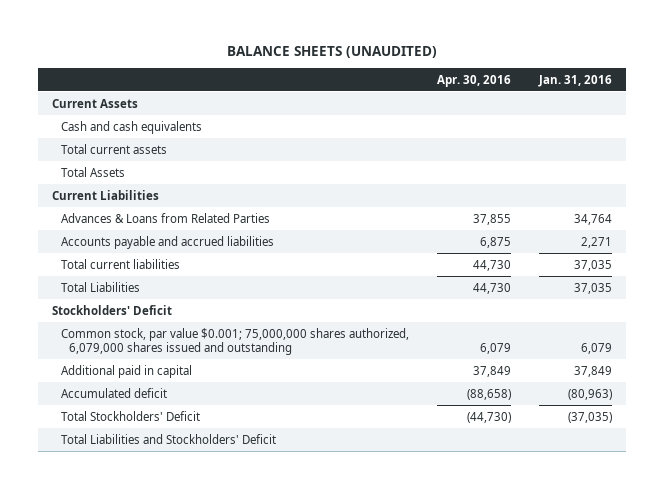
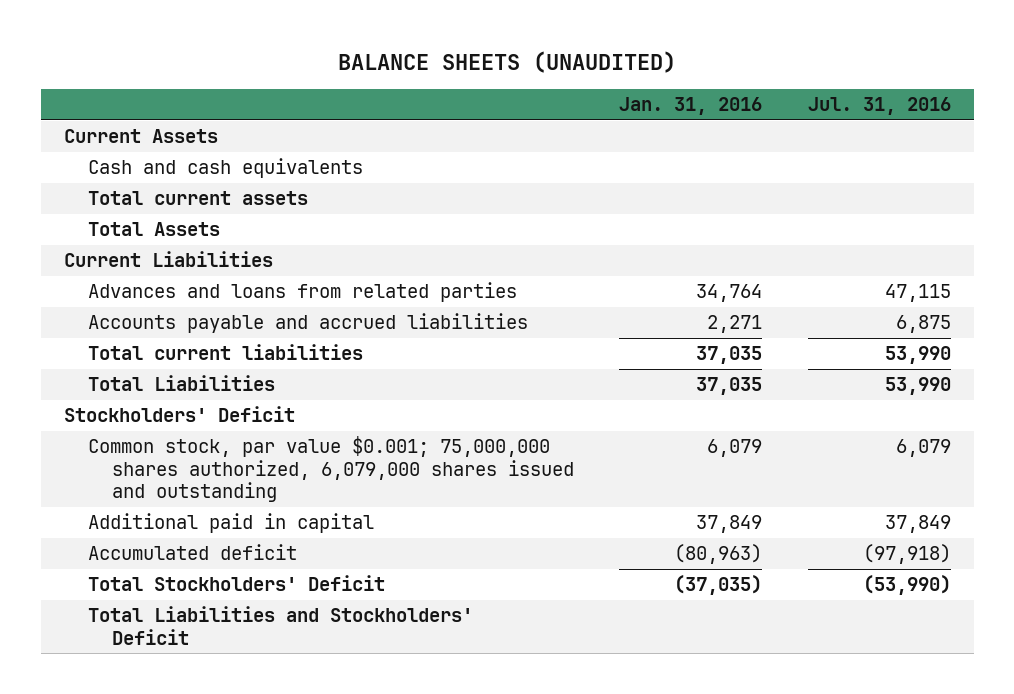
[436,74,511,87] Apr. 30, 2016 -> none
none -> [807,97,951,116] Jul. 31, 2016
[60,212,270,223] Advances & Loans from Related Parties -> [87,282,517,303] Advances and loans from related parties

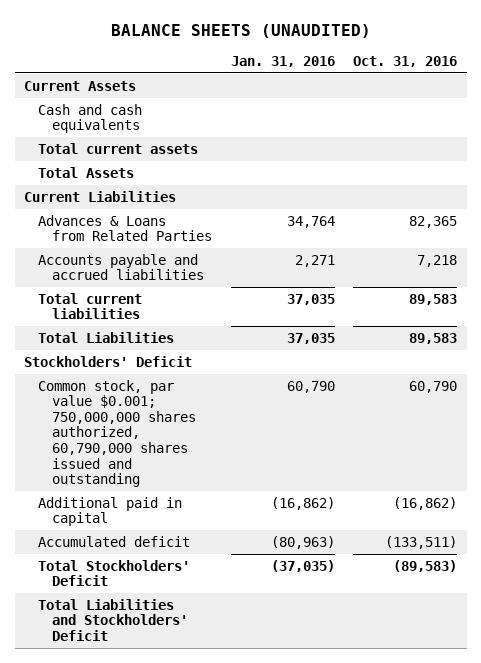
[807,97,951,116] Jul. 31, 2016 -> none
none -> [353,56,458,68] Oct. 31, 2016
[87,282,517,303] Advances and loans from related parties -> [38,214,213,242] Advances & Loans from Related Parties
[87,436,574,503] Common stock, par value $0.001; 75,000,000 shares authorized, 6,079,000 shares issued and outstanding -> [38,379,197,488] Common stock, par value $0.001; 750,000,000 shares authorized, 60,790,000 shares issued and outstanding
[707,439,763,458] 6,079 -> [286,380,335,393] 60,790
[696,515,763,534] 37,849 -> [270,496,335,510] (16,862)

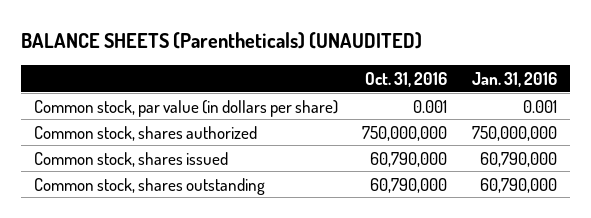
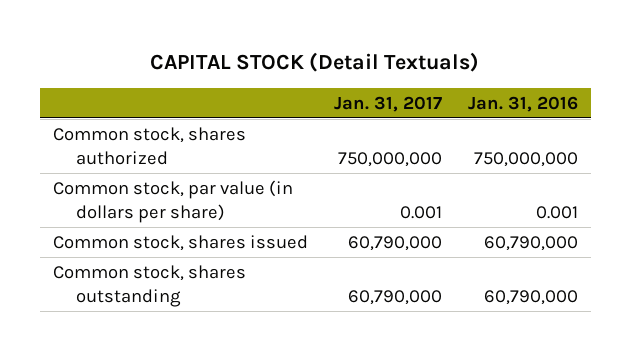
[21,31,423,49] BALANCE SHEETS (Parentheticals) (UNAUDITED) -> [150,52,480,73] CAPITAL STOCK (Detail Textuals)
[365,71,448,87] Oct. 31, 2016 -> none
none -> [333,95,442,112] Jan. 31, 2017
[33,99,338,117] Common stock, par value (in dollars per share) -> [53,179,294,223] Common stock, par value (in dollars per share)

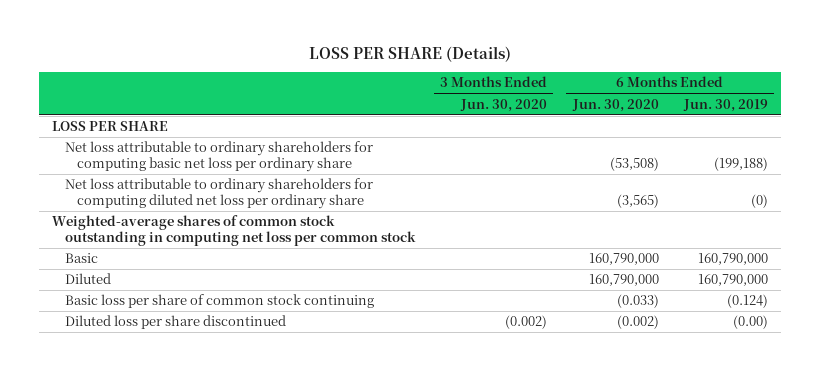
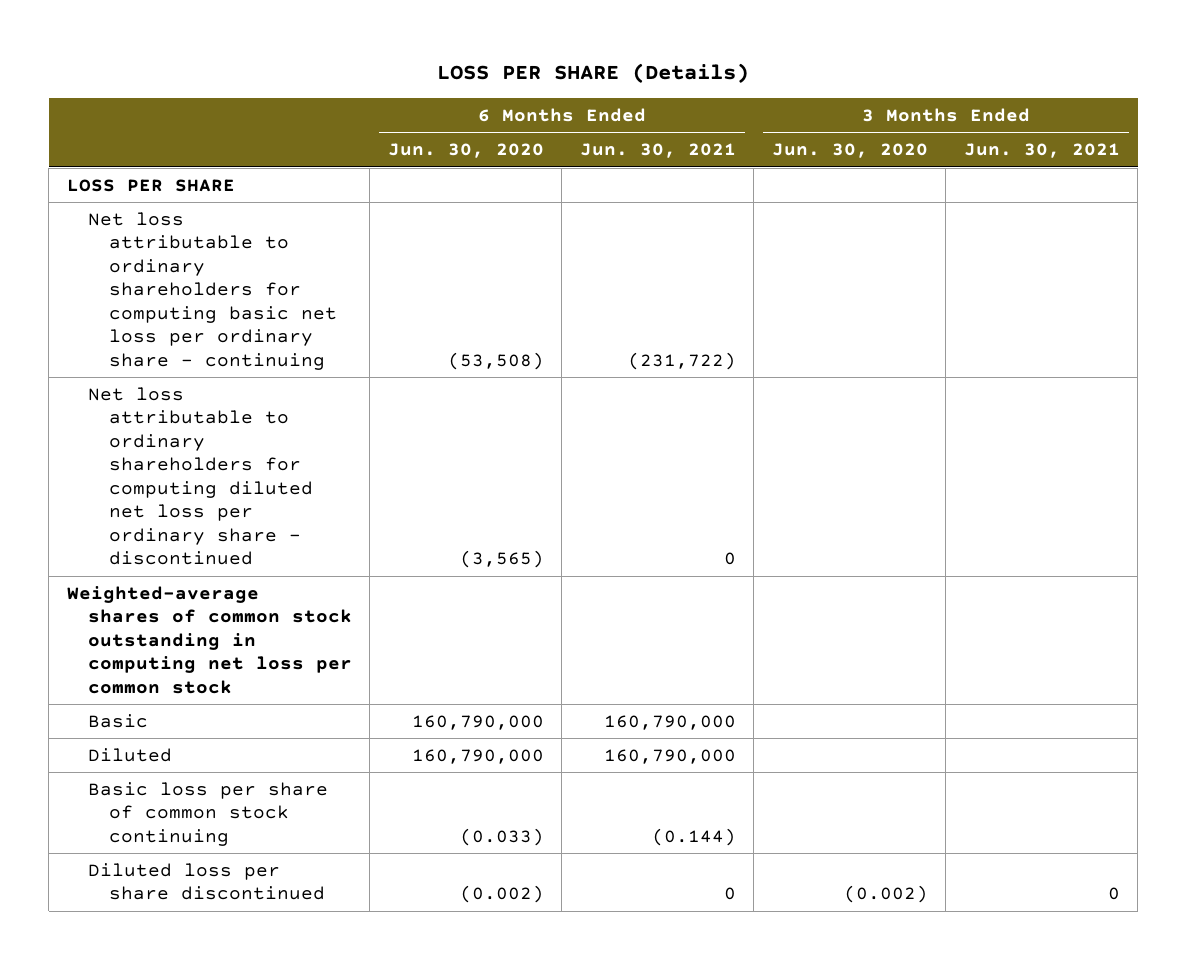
[682,98,768,112] Jun. 30, 2019 -> none
none -> [579,143,736,159] Jun. 30, 2021
none -> [963,143,1120,159] Jun. 30, 2021
[64,141,373,172] Net loss attributable to ordinary shareholders for computing basic net loss per ordinary share -> [87,211,338,370] Net loss attributable to ordinary shareholders for computing basic net loss per ordinary share - continuing
[64,178,373,209] Net loss attributable to ordinary shareholders for computing diluted net loss per ordinary share -> [87,386,314,566] Net loss attributable to ordinary shareholders for computing diluted net loss per ordinary share - discontinued

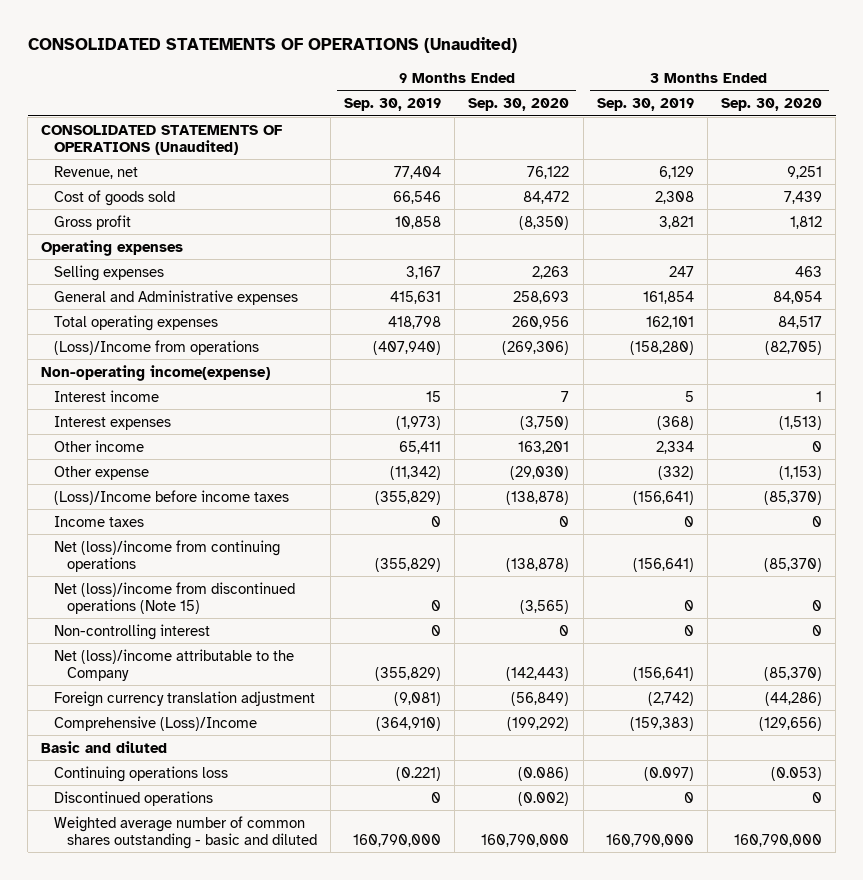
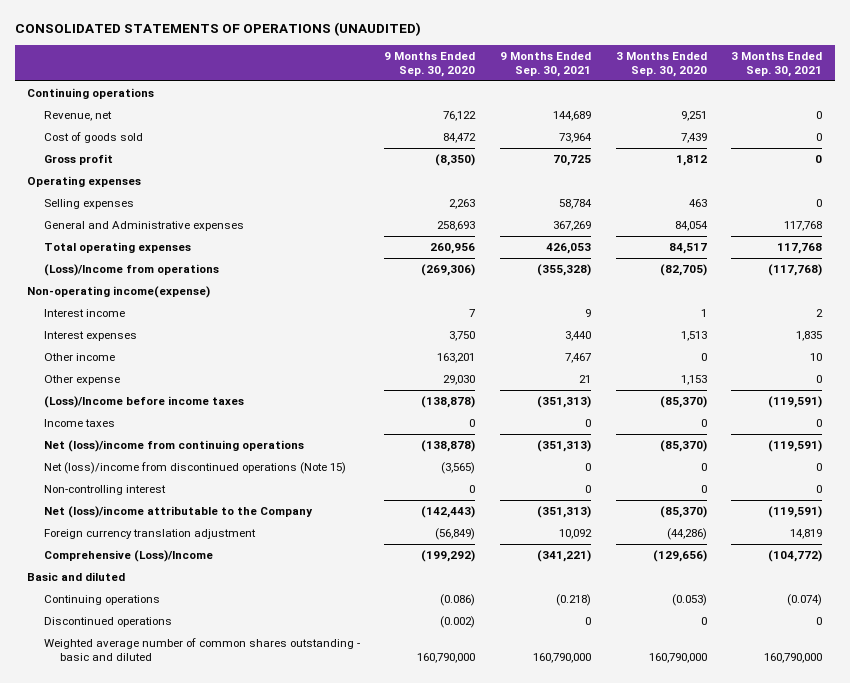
[27,37,517,54] CONSOLIDATED STATEMENTS OF OPERATIONS (Unaudited) -> [14,21,421,36] CONSOLIDATED STATEMENTS OF OPERATIONS (UNAUDITED)
[344,97,442,111] Sep. 30, 2019 -> none
[596,97,694,111] Sep. 30, 2019 -> none
none -> [499,51,591,77] 9 Months Ended Sep. 30, 2021
none -> [731,51,823,77] 3 Months Ended Sep. 30, 2021
[41,124,283,155] CONSOLIDATED STATEMENTS OF OPERATIONS (Unaudited) -> none
none -> [27,88,155,100] Continuing operations
[520,415,570,430] (3,750) -> [449,331,476,342] 3,750
[779,415,823,430] (1,513) -> [680,331,707,342] 1,513
[510,465,570,480] (29,030) -> [443,375,476,386] 29,030
[779,465,823,480] (1,153) -> [680,375,707,386] 1,153
[54,765,229,782] Continuing operations loss -> [43,595,160,606] Continuing operations

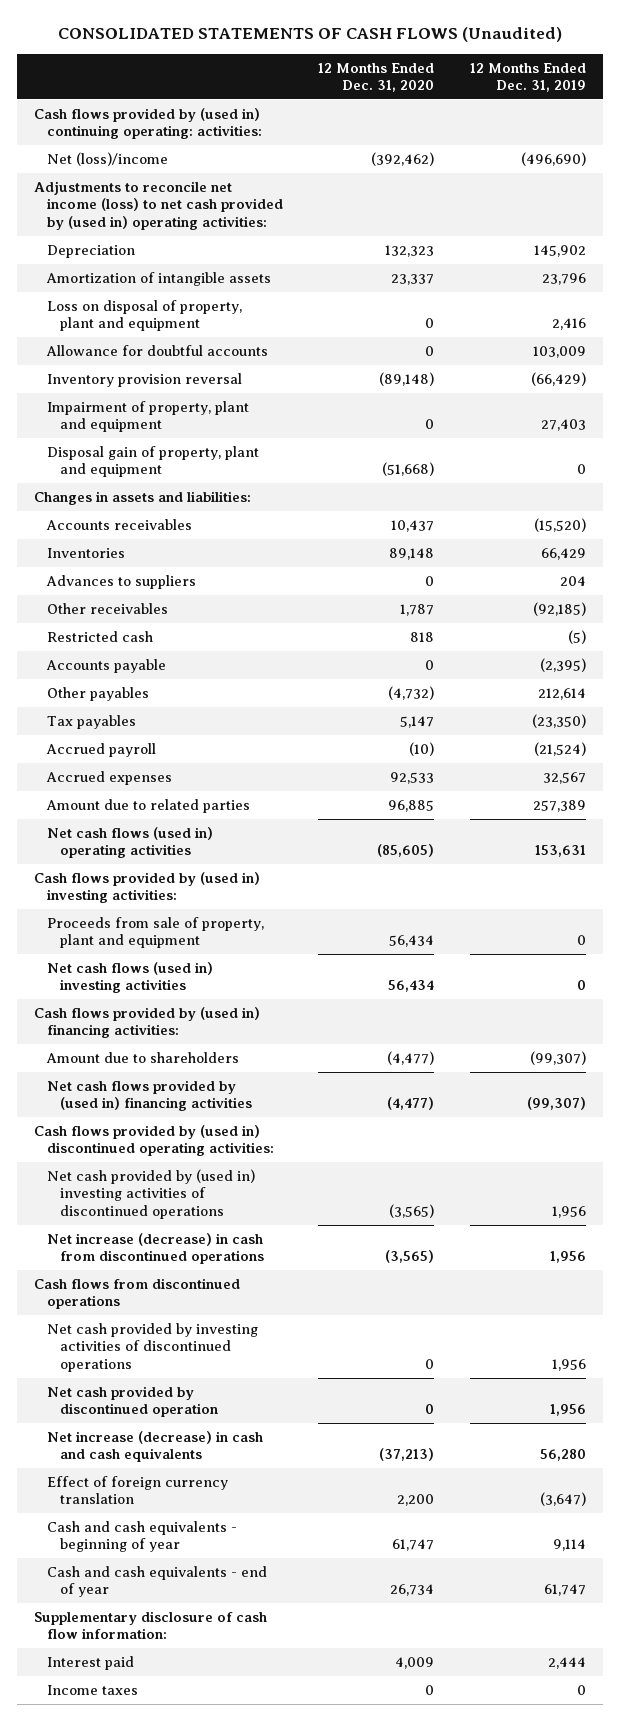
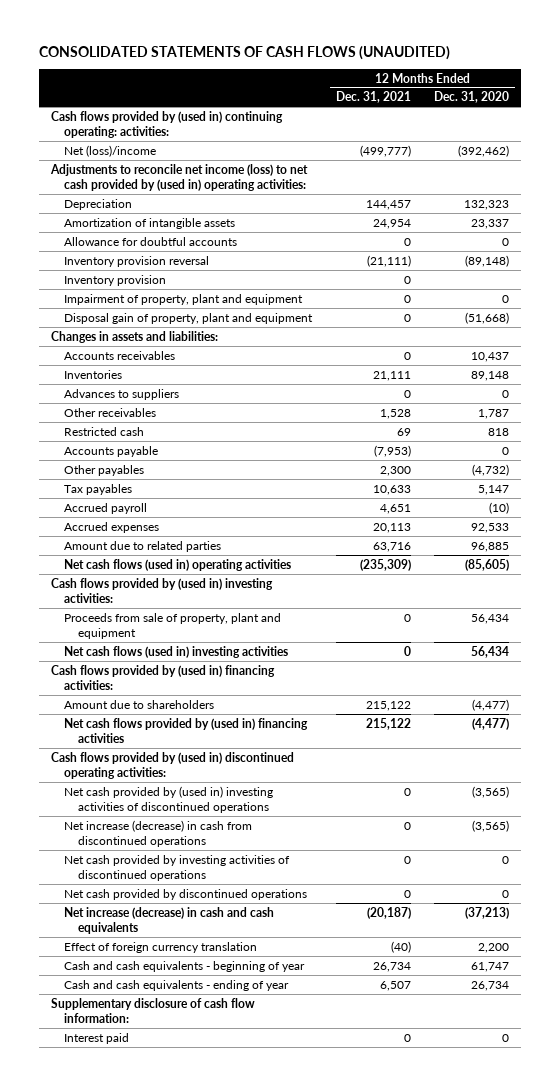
[57,27,562,43] CONSOLIDATED STATEMENTS OF CASH FLOWS (Unaudited) -> [38,46,450,61] CONSOLIDATED STATEMENTS OF CASH FLOWS (UNAUDITED)
[469,62,586,93] 12 Months Ended Dec. 31, 2019 -> none
none -> [335,91,411,104] Dec. 31, 2021
[46,299,242,332] Loss on disposal of property, plant and equipment -> none
none -> [64,274,167,286] Inventory provision
[34,1277,241,1310] Cash flows from discontinued operations -> none
[46,1385,218,1418] Net cash provided by discontinued operation -> [64,888,308,900] Net cash provided by discontinued operations
[46,1565,267,1598] Cash and cash equivalents - end of year -> [64,979,290,991] Cash and cash equivalents - ending of year
[46,1684,138,1695] Income taxes -> none
[395,1656,435,1669] 4,009 -> [502,1033,510,1042] 0

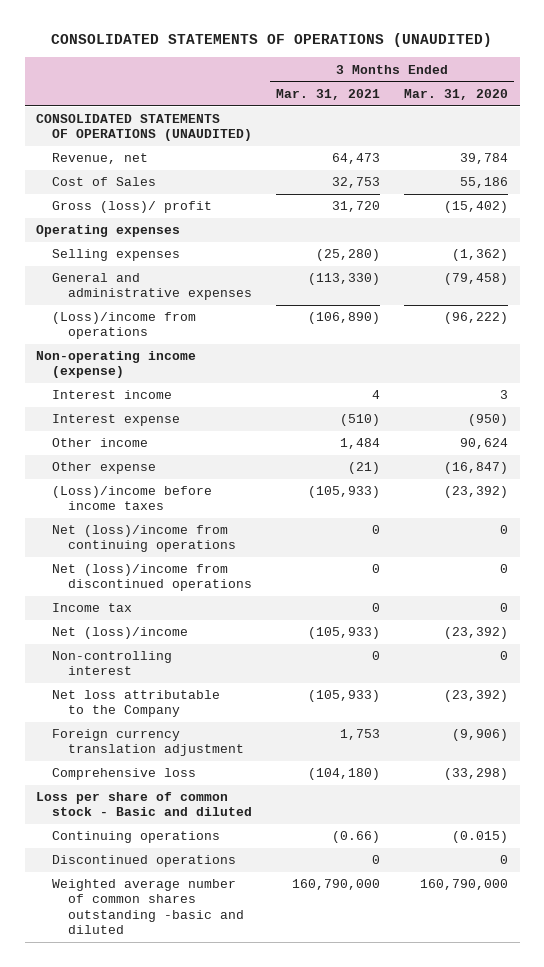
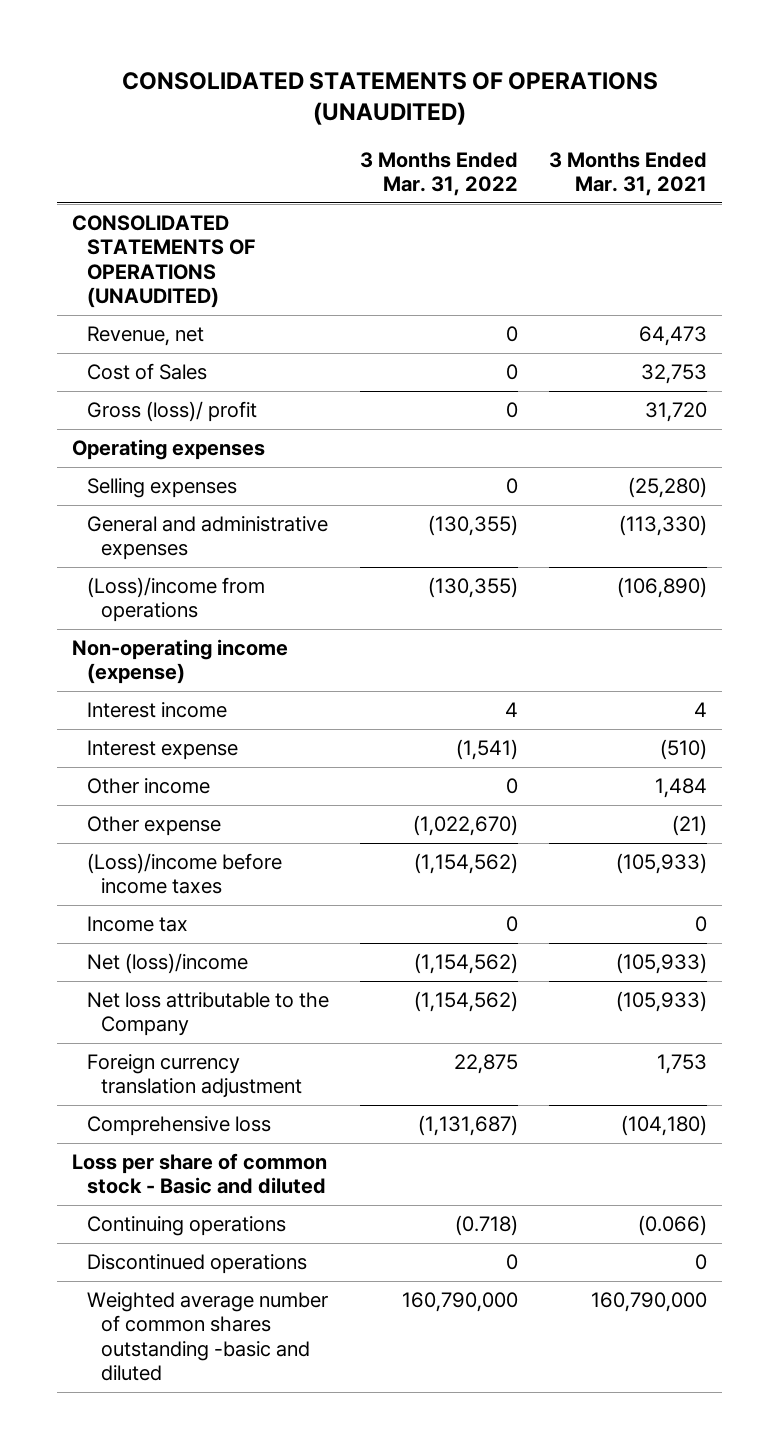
[404,88,509,100] Mar. 31, 2020 -> none
none -> [359,152,518,197] 3 Months Ended Mar. 31, 2022
[52,525,237,553] Net (loss)/income from continuing operations -> none
[52,564,253,592] Net (loss)/income from discontinued operations -> none
[52,651,173,676] Non-controlling interest -> none
[332,831,381,844] (0.66) -> [637,1215,707,1237] (0.066)

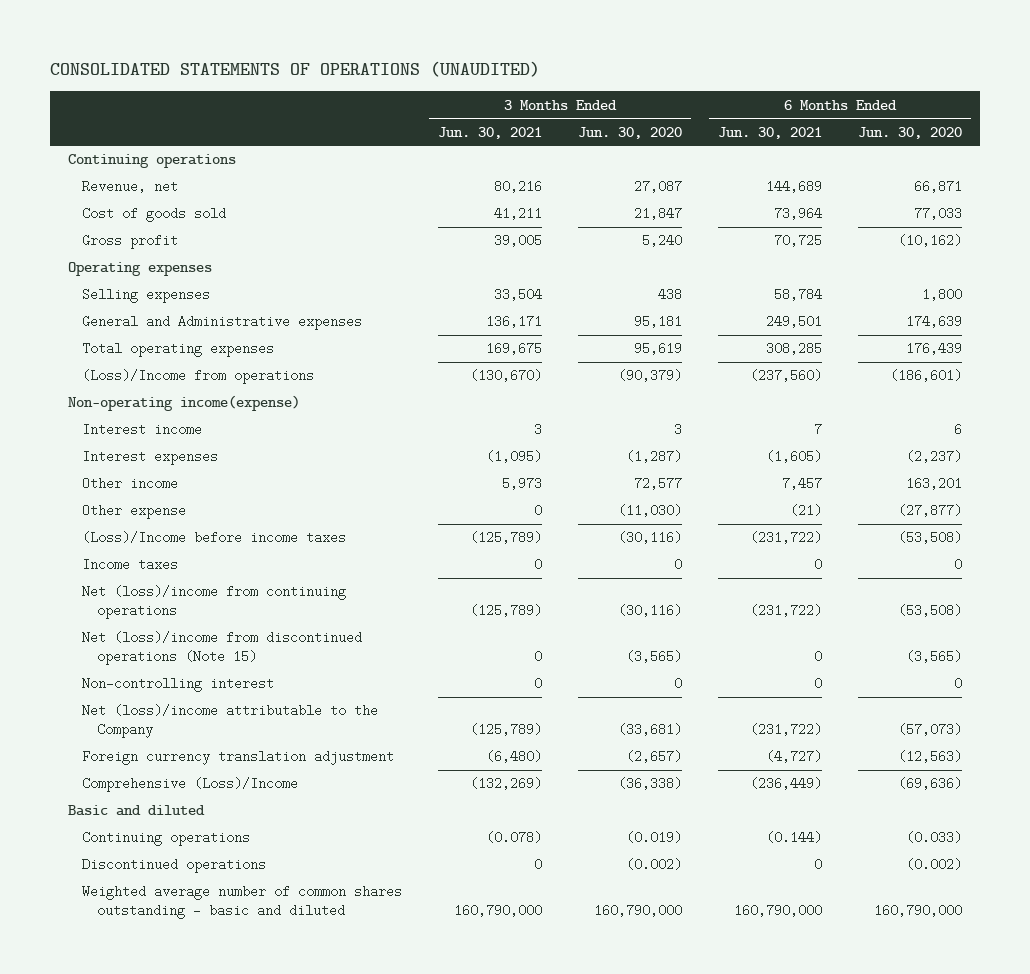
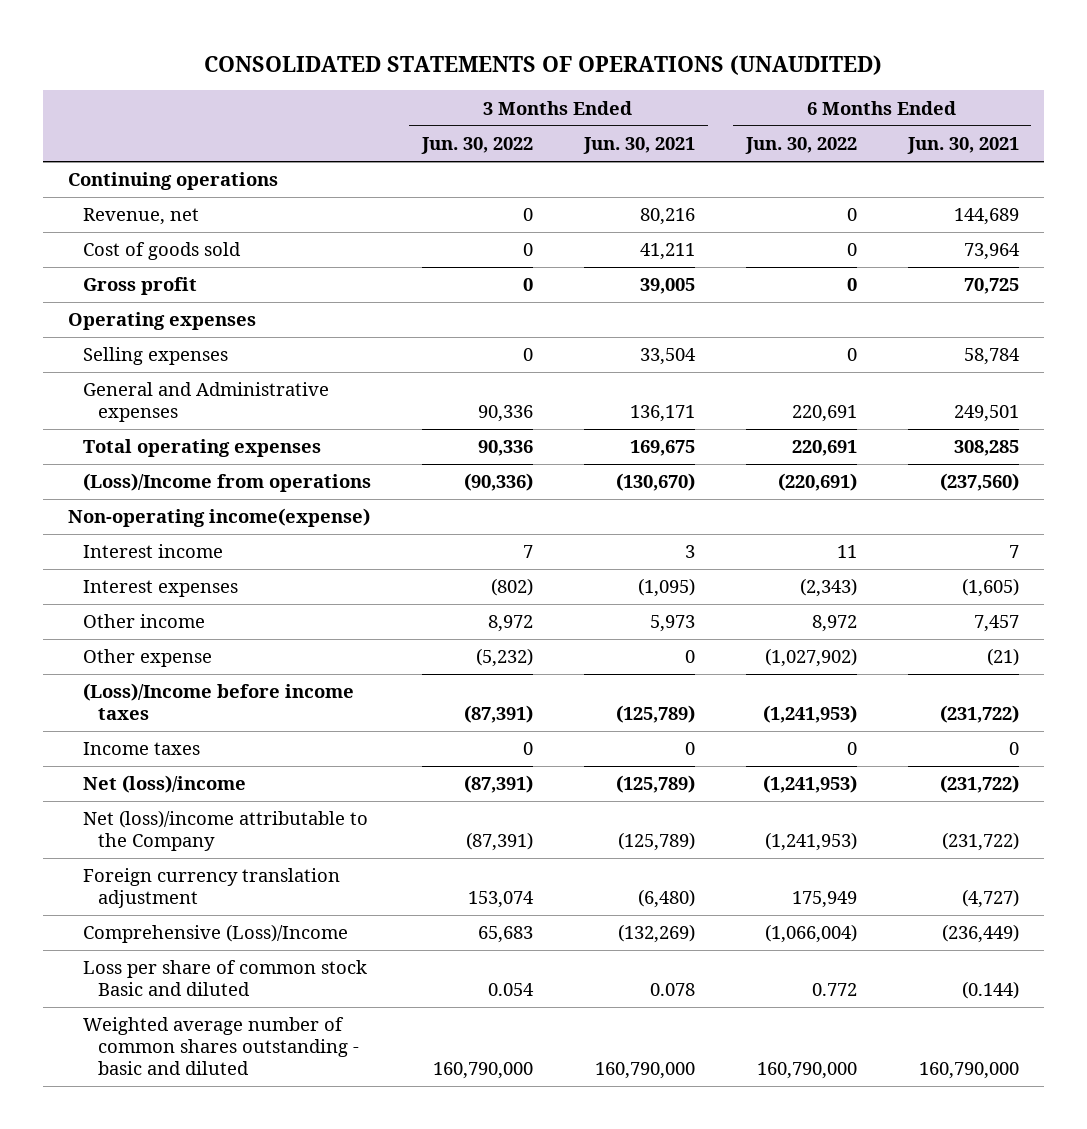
[578,126,683,139] Jun. 30, 2020 -> none
[857,126,962,139] Jun. 30, 2020 -> none
none -> [420,137,533,155] Jun. 30, 2022
none -> [744,137,857,155] Jun. 30, 2022
[82,631,363,666] Net (loss)/income from discontinued operations (Note 15) -> none
[82,677,275,693] Non-controlling interest -> none
[82,585,347,620] Net (loss)/income from continuing operations -> [83,775,247,794] Net (loss)/income
[67,805,205,817] Basic and diluted -> none
[82,831,251,847] Continuing operations -> none
[82,858,267,874] Discontinued operations -> none
none -> [83,960,368,997] Loss per share of common stock Basic and diluted

